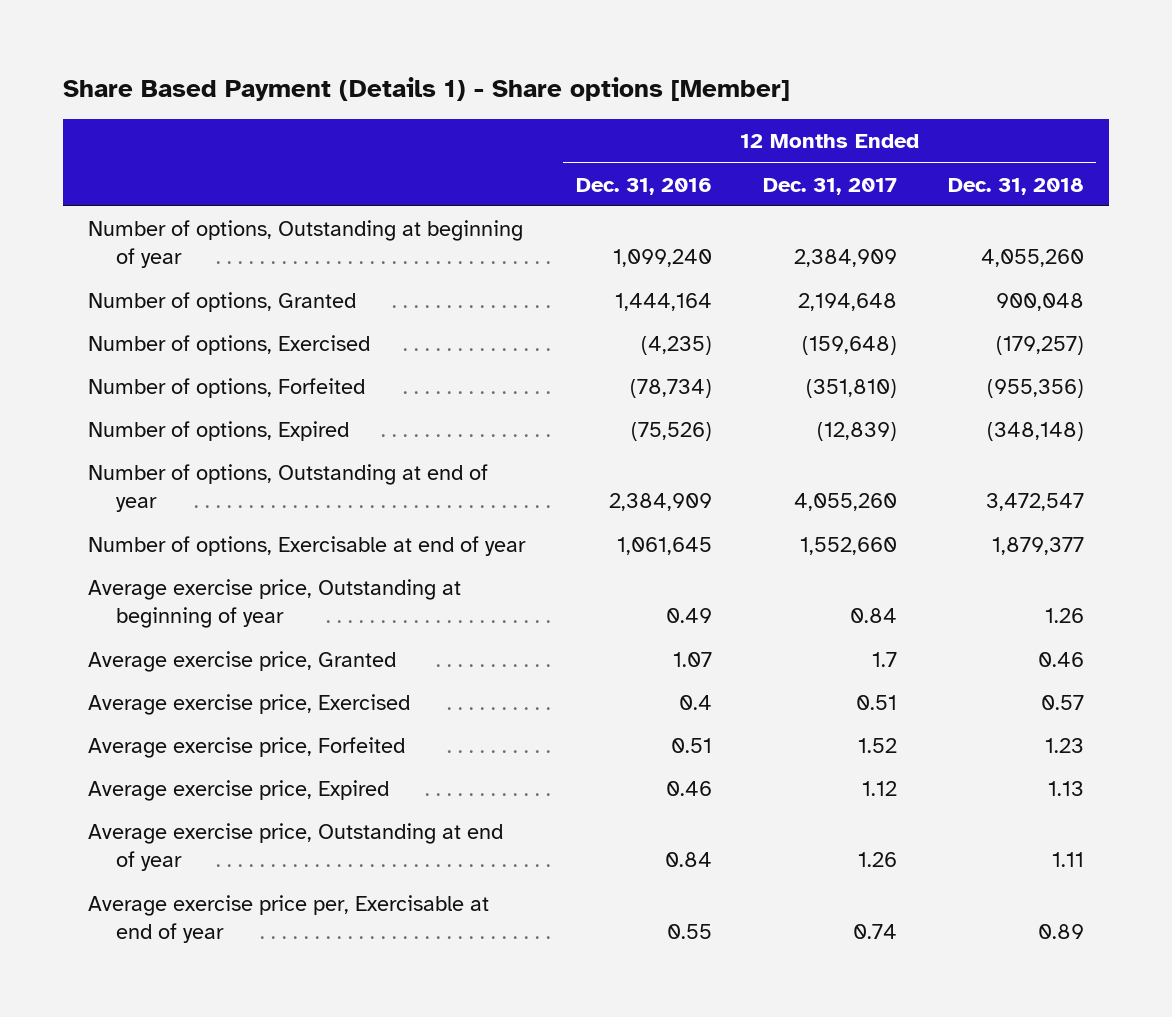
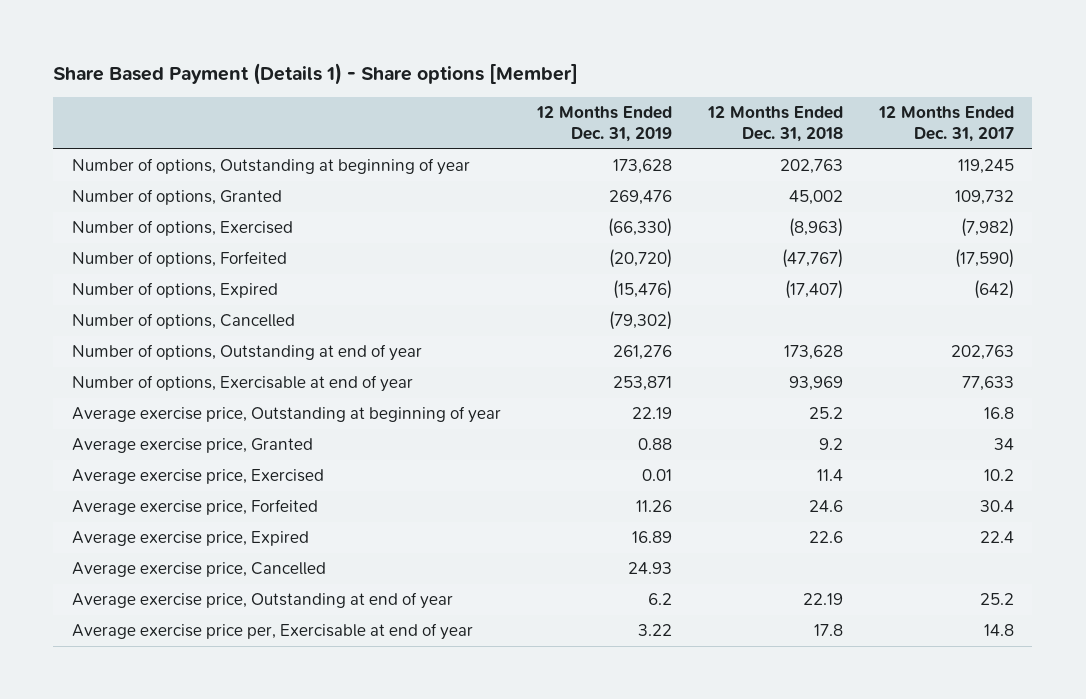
[575,177,712,195] Dec. 31, 2016 -> none
none -> [535,105,672,143] 12 Months Ended Dec. 31, 2019
[793,249,897,268] 2,384,909 -> [958,158,1015,174] 119,245
[980,249,1084,268] 4,055,260 -> [779,158,843,174] 202,763
[797,293,897,312] 2,194,648 -> [955,189,1015,205] 109,732
[995,293,1084,312] 900,048 -> [788,189,843,205] 45,002
[801,336,897,356] (159,648) -> [961,217,1015,237] (7,982)
[995,336,1084,356] (179,257) -> [788,217,843,237] (8,963)
[805,379,897,399] (351,810) -> [955,248,1015,268] (17,590)
[986,379,1084,399] (955,356) -> [781,248,843,268] (47,767)
[816,422,897,442] (12,839) -> [974,279,1015,299] (642)
[986,422,1084,442] (348,148) -> [784,279,843,299] (17,407)
none -> [71,312,295,329] Number of options, Cancelled
[793,493,897,512] 4,055,260 -> [951,344,1015,360] 202,763
[985,493,1084,512] 3,472,547 -> [783,344,843,360] 173,628
[799,537,897,556] 1,552,660 -> [962,375,1015,391] 77,633
[991,537,1084,556] 1,879,377 -> [788,375,843,391] 93,969
[849,608,897,624] 0.84 -> [984,406,1015,419] 16.8
[1044,608,1084,624] 1.26 -> [808,406,843,419] 25.2
[871,652,897,668] 1.7 -> [994,437,1015,450] 34
[1037,652,1084,668] 0.46 -> [818,437,843,450] 9.2
[855,695,897,711] 0.51 -> [984,468,1015,481] 10.2
[1040,695,1084,711] 0.57 -> [816,468,843,481] 11.4
[857,738,897,754] 1.52 -> [980,499,1015,512] 30.4
[1044,738,1084,754] 1.23 -> [808,499,843,512] 24.6
[861,781,897,797] 1.12 -> [980,530,1015,543] 22.4
[1047,781,1084,797] 1.13 -> [808,530,843,543] 22.6
none -> [71,561,326,577] Average exercise price, Cancelled
[857,852,897,868] 1.26 -> [980,592,1015,605] 25.2
[1051,852,1084,868] 1.11 -> [802,592,843,605] 22.19
[852,924,897,940] 0.74 -> [984,623,1015,636] 14.8
[1037,924,1084,940] 0.89 -> [813,623,843,636] 17.8

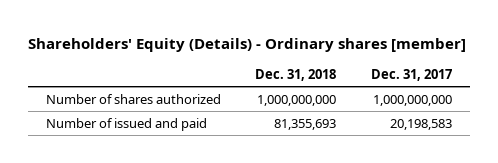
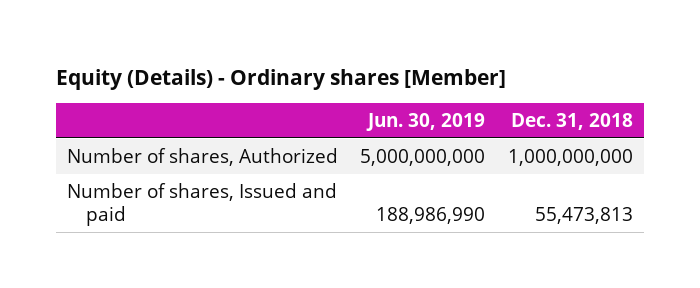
[28,37,467,52] Shareholders' Equity (Details) - Ordinary shares [member] -> [55,68,506,90] Equity (Details) - Ordinary shares [Member]
[371,68,453,81] Dec. 31, 2017 -> none
none -> [366,112,486,131] Jun. 30, 2019
[45,93,221,104] Number of shares authorized -> [67,147,339,166] Number of shares, Authorized
[45,117,207,131] Number of issued and paid -> [67,182,338,226] Number of shares, Issued and paid
[274,118,337,130] 81,355,693 -> [534,206,633,224] 55,473,813

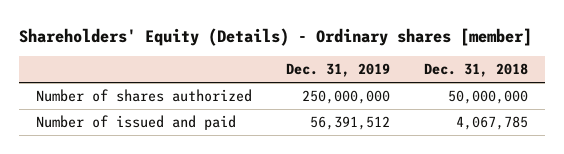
[55,68,506,90] Equity (Details) - Ordinary shares [Member] -> [19,27,533,46] Shareholders' Equity (Details) - Ordinary shares [member]
[366,112,486,131] Jun. 30, 2019 -> none
none -> [285,63,390,78] Dec. 31, 2019
[67,147,339,166] Number of shares, Authorized -> [36,89,253,103] Number of shares authorized
[507,148,633,166] 1,000,000,000 -> [447,90,528,105] 50,000,000
[67,182,338,226] Number of shares, Issued and paid -> [36,115,237,131] Number of issued and paid
[534,206,633,224] 55,473,813 -> [455,116,528,131] 4,067,785

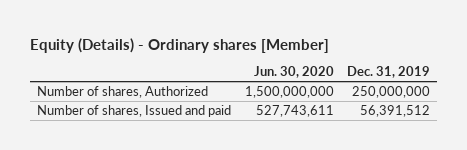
[19,27,533,46] Shareholders' Equity (Details) - Ordinary shares [member] -> [30,37,330,53] Equity (Details) - Ordinary shares [Member]
[423,63,528,78] Dec. 31, 2018 -> none
none -> [253,66,334,79] Jun. 30, 2020
[36,89,253,103] Number of shares authorized -> [37,86,209,99] Number of shares, Authorized
[36,115,237,131] Number of issued and paid -> [37,105,232,118] Number of shares, Issued and paid

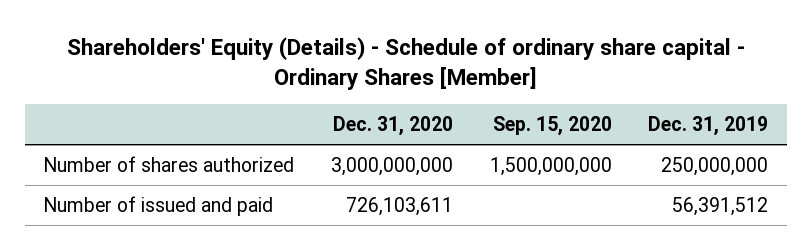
[30,37,330,53] Equity (Details) - Ordinary shares [Member] -> [66,36,745,90] Shareholders' Equity (Details) - Schedule of ordinary share capital - Ordinary Shares [Member]
[253,66,334,79] Jun. 30, 2020 -> none
none -> [332,116,453,137] Dec. 31, 2020
none -> [492,116,612,137] Sep. 15, 2020
[37,86,209,99] Number of shares, Authorized -> [43,155,295,172] Number of shares authorized
[37,105,232,118] Number of shares, Issued and paid -> [43,195,274,216] Number of issued and paid

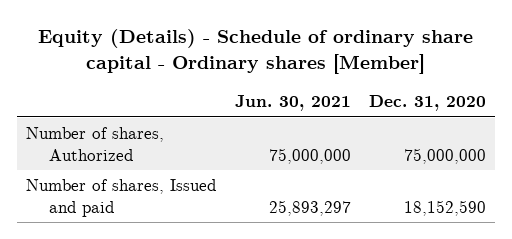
[66,36,745,90] Shareholders' Equity (Details) - Schedule of ordinary share capital - Ordinary Shares [Member] -> [38,29,474,75] Equity (Details) - Schedule of ordinary share capital - Ordinary shares [Member]
[492,116,612,137] Sep. 15, 2020 -> none
[648,116,769,137] Dec. 31, 2019 -> none
none -> [234,95,351,112] Jun. 30, 2021
[43,155,295,172] Number of shares authorized -> [26,127,165,161] Number of shares, Authorized
[330,156,453,176] 3,000,000,000 -> [403,147,486,164] 75,000,000
[43,195,274,216] Number of issued and paid -> [26,179,217,217] Number of shares, Issued and paid
[345,196,453,216] 726,103,611 -> [403,199,486,216] 18,152,590

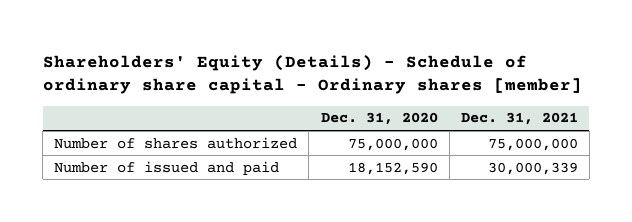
[38,29,474,75] Equity (Details) - Schedule of ordinary share capital - Ordinary shares [Member] -> [42,54,582,95] Shareholders' Equity (Details) - Schedule of ordinary share capital - Ordinary shares [member]
[234,95,351,112] Jun. 30, 2021 -> none
none -> [460,112,578,126] Dec. 31, 2021
[26,127,165,161] Number of shares, Authorized -> [54,136,298,149] Number of shares authorized
[26,179,217,217] Number of shares, Issued and paid -> [54,160,280,175] Number of issued and paid

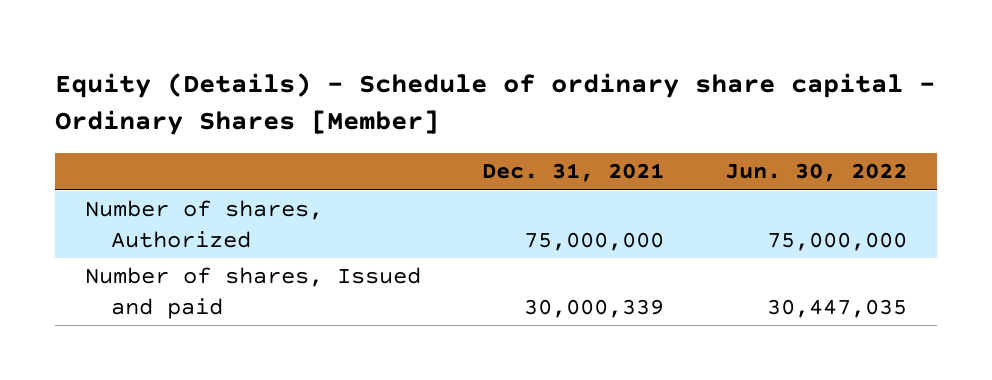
[42,54,582,95] Shareholders' Equity (Details) - Schedule of ordinary share capital - Ordinary shares [member] -> [54,72,935,136] Equity (Details) - Schedule of ordinary share capital - Ordinary Shares [Member]
[320,112,438,126] Dec. 31, 2020 -> none
none -> [724,163,907,183] Jun. 30, 2022
[54,136,298,149] Number of shares authorized -> [85,200,324,248] Number of shares, Authorized
[54,160,280,175] Number of issued and paid -> [85,267,422,319] Number of shares, Issued and paid

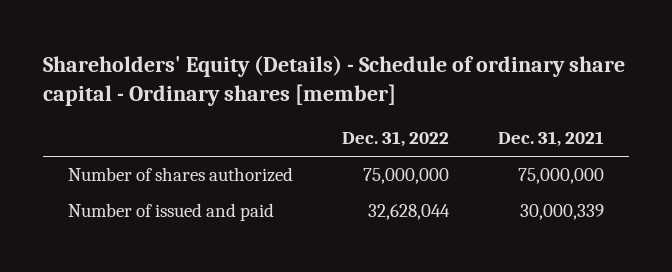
[54,72,935,136] Equity (Details) - Schedule of ordinary share capital - Ordinary Shares [Member] -> [43,55,626,107] Shareholders' Equity (Details) - Schedule of ordinary share capital - Ordinary shares [member]
[724,163,907,183] Jun. 30, 2022 -> none
none -> [342,131,450,148] Dec. 31, 2022
[85,200,324,248] Number of shares, Authorized -> [67,167,293,183] Number of shares authorized
[85,267,422,319] Number of shares, Issued and paid -> [67,203,274,222] Number of issued and paid

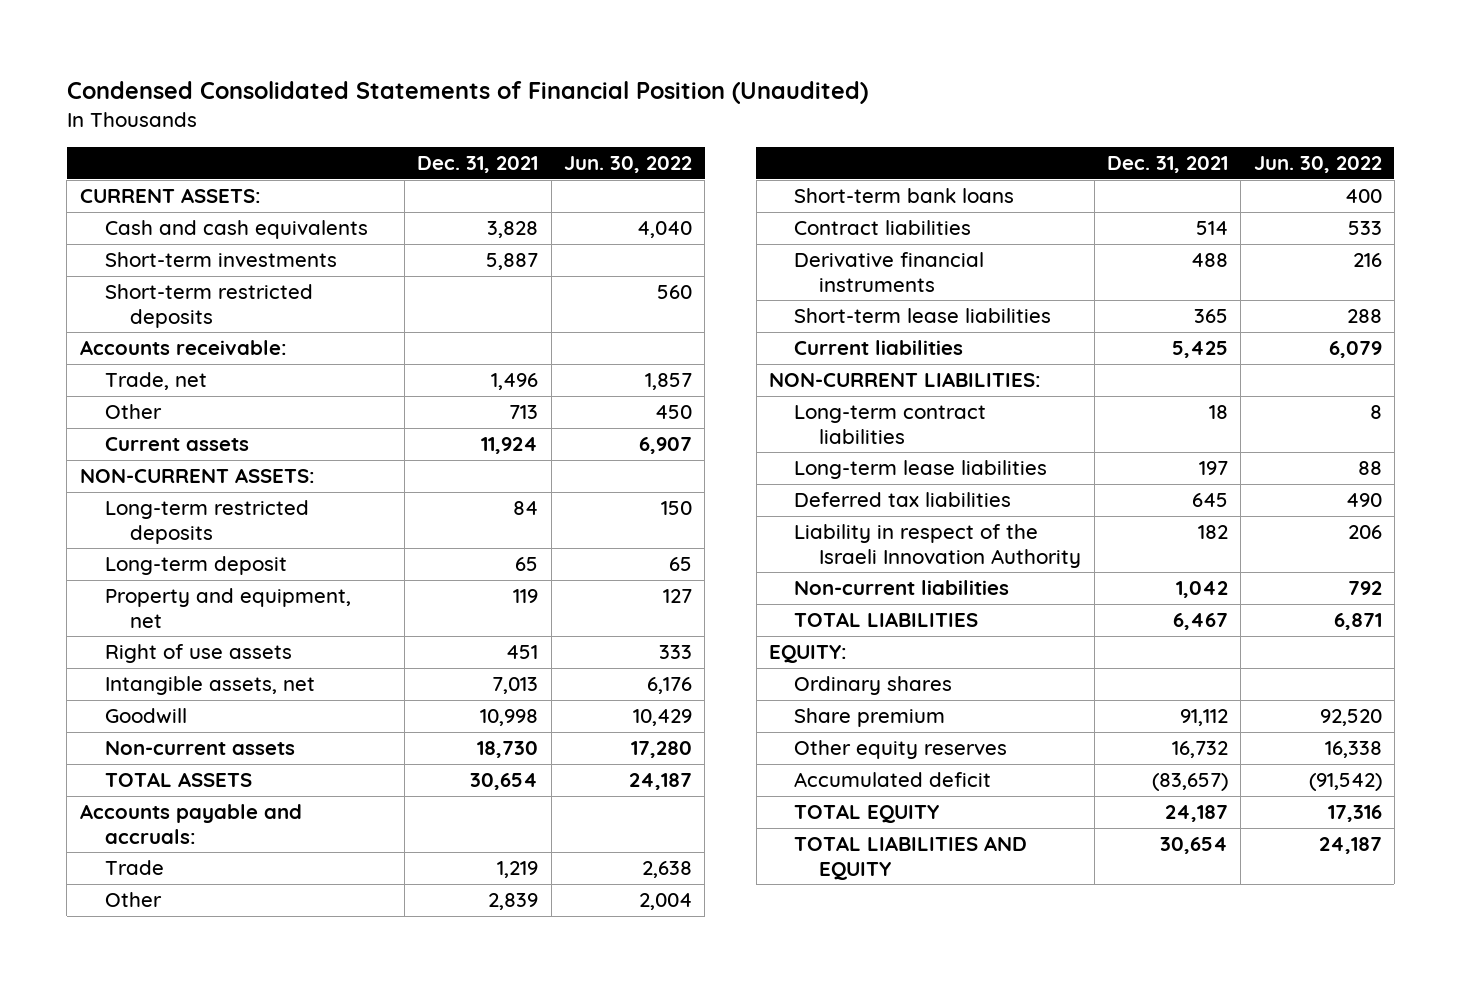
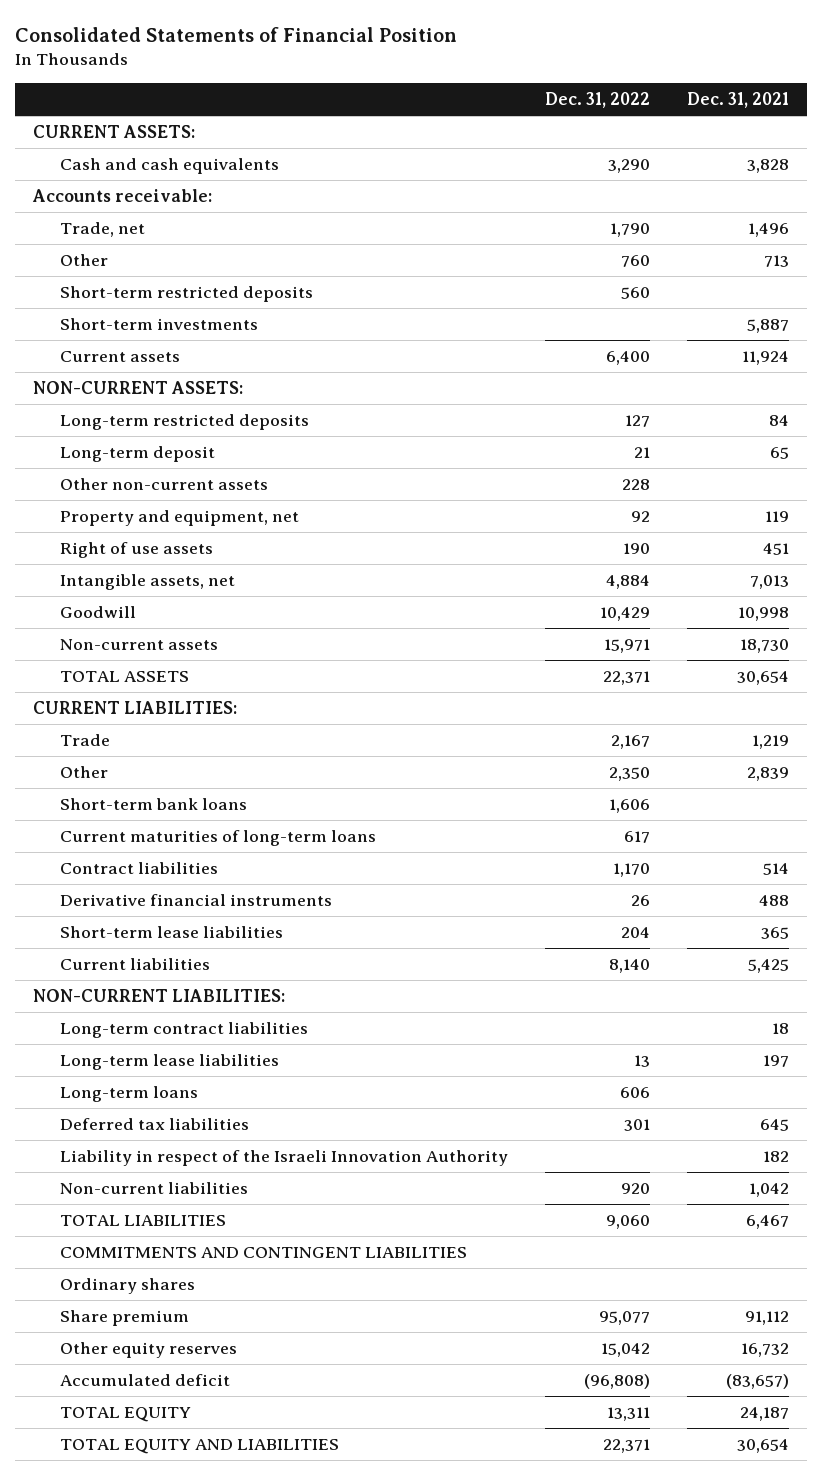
[66,80,868,104] Condensed Consolidated Statements of Financial Position (Unaudited) -> [14,26,457,42] Consolidated Statements of Financial Position
[564,156,693,174] Jun. 30, 2022 -> none
none -> [545,92,651,109] Dec. 31, 2022
[104,284,313,328] Short-term restricted deposits -> [60,286,314,303] Short-term restricted deposits
[104,252,337,268] Short-term investments -> [60,318,259,331] Short-term investments
none -> [60,478,269,491] Other non-current assets
[79,804,302,844] Accounts payable and accruals: -> none
none -> [32,701,237,715] CURRENT LIABILITIES:
none -> [60,830,377,847] Current maturities of long-term loans
none -> [60,1086,199,1103] Long-term loans
[769,645,848,664] EQUITY: -> none
none -> [60,1247,468,1259] COMMITMENTS AND CONTINGENT LIABILITIES
[794,836,1028,880] TOTAL LIABILITIES AND EQUITY -> [60,1439,340,1455] TOTAL EQUITY AND LIABILITIES

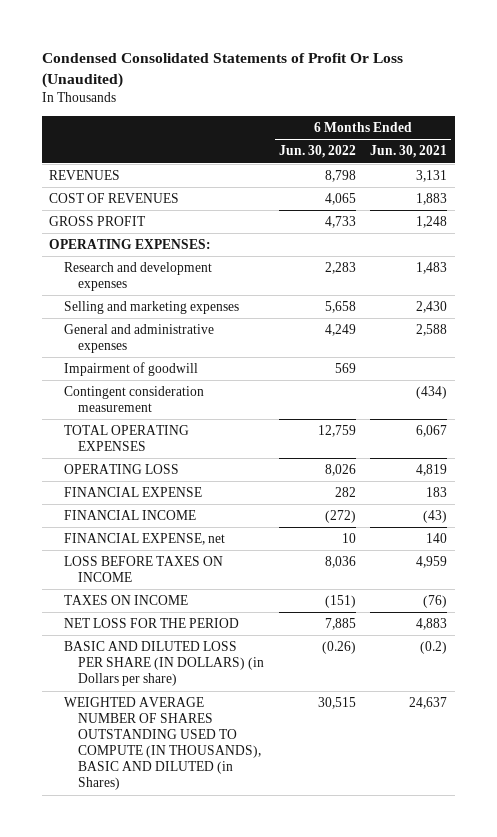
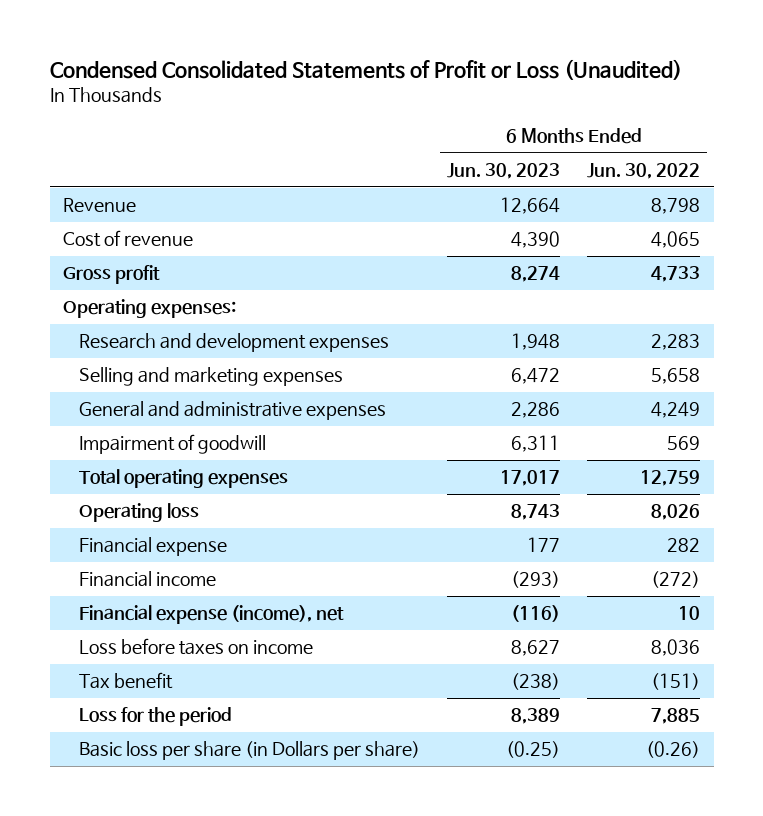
[42,53,404,89] Condensed Consolidated Statements of Profit Or Loss (Unaudited) -> [49,59,682,81] Condensed Consolidated Statements of Profit or Loss (Unaudited)
[370,145,448,159] Jun. 30, 2021 -> none
none -> [447,163,561,180] Jun. 30, 2023
[49,170,121,181] REVENUES -> [63,198,137,213] Revenue
[49,193,180,204] COST OF REVENUES -> [63,230,194,248] Cost of revenue
[49,216,147,227] GROSS PROFIT -> [63,265,161,285] Gross profit
[49,239,212,250] OPERATING EXPENSES: -> [63,299,237,319] Operating expenses:
[63,386,204,413] Contingent consideration measurement -> none
[63,697,261,791] WEIGHTED AVERAGE NUMBER OF SHARES OUTSTANDING USED TO COMPUTE (IN THOUSANDS), BASIC AND DILUTED (in Shares) -> none
[63,425,189,452] TOTAL OPERATING EXPENSES -> [79,469,289,489] Total operating expenses
[63,464,179,475] OPERATING LOSS -> [79,503,200,523] Operating loss
[63,487,202,498] FINANCIAL EXPENSE -> [79,537,228,557] Financial expense
[63,510,196,521] FINANCIAL INCOME -> [79,571,217,588] Financial income
[63,533,225,546] FINANCIAL EXPENSE, net -> [79,605,345,625] Financial expense (income), net
[63,556,223,583] LOSS BEFORE TAXES ON INCOME -> [79,638,314,656] Loss before taxes on income
[63,595,188,606] TAXES ON INCOME -> [79,672,174,690] Tax benefit
[63,618,239,629] NET LOSS FOR THE PERIOD -> [79,707,233,727] Loss for the period
[63,641,264,687] BASIC AND DILUTED LOSS PER SHARE (IN DOLLARS) (in Dollars per share) -> [79,741,421,761] Basic loss per share (in Dollars per share)

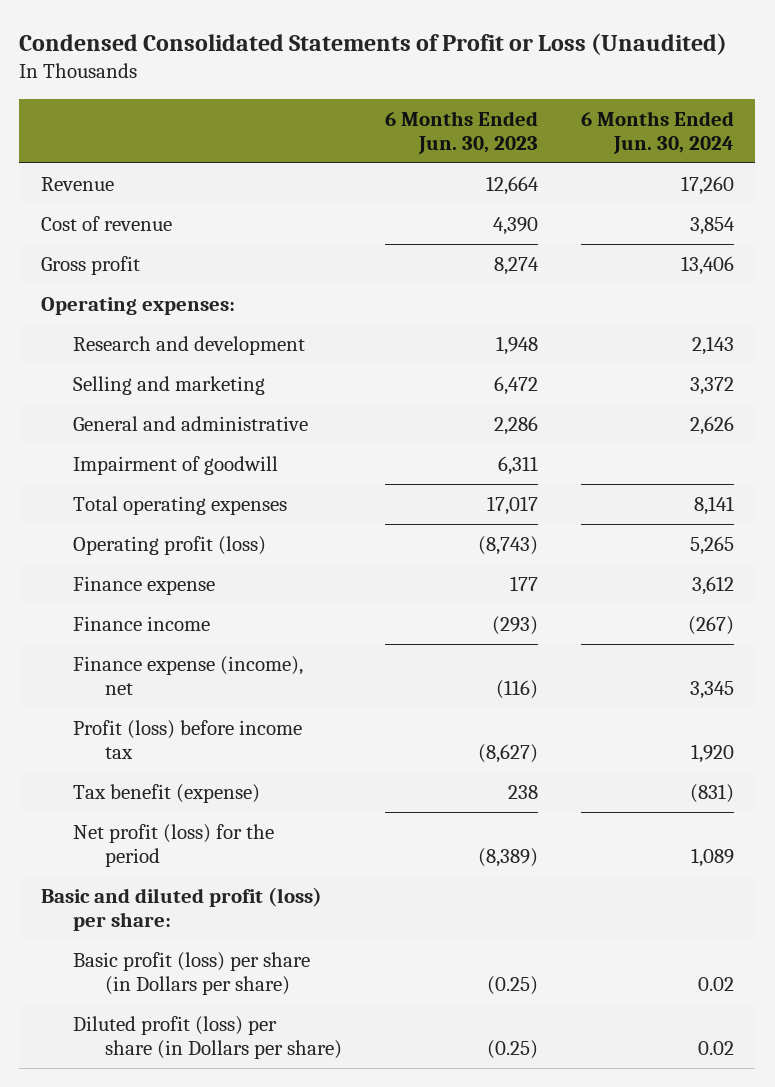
[587,163,701,180] Jun. 30, 2022 -> none
none -> [580,110,734,154] 6 Months Ended Jun. 30, 2024
[79,333,390,353] Research and development expenses -> [72,335,305,355] Research and development
[79,367,344,387] Selling and marketing expenses -> [72,375,265,395] Selling and marketing
[79,401,387,421] General and administrative expenses -> [72,415,308,431] General and administrative
[79,503,200,523] Operating loss -> [72,535,266,555] Operating profit (loss)
[511,504,561,521] 8,743 -> [478,535,539,555] (8,743)
[79,537,228,557] Financial expense -> [72,575,215,595] Finance expense
[79,571,217,588] Financial income -> [72,615,210,631] Finance income
[79,605,345,625] Financial expense (income), net -> [72,655,303,696] Finance expense (income), net
[79,638,314,656] Loss before taxes on income -> [72,719,302,760] Profit (loss) before income tax
[511,640,561,657] 8,627 -> [478,744,539,764] (8,627)
[79,672,174,690] Tax benefit -> [72,783,260,803] Tax benefit (expense)
[511,673,561,691] (238) -> [508,784,539,799] 238
[79,707,233,727] Loss for the period -> [72,823,274,868] Net profit (loss) for the period
[511,708,561,725] 8,389 -> [478,848,539,868] (8,389)
none -> [40,886,322,932] Basic and diluted profit (loss) per share:
[79,741,421,761] Basic loss per share (in Dollars per share) -> [72,951,310,996] Basic profit (loss) per share (in Dollars per share)
none -> [72,1015,343,1060] Diluted profit (loss) per share (in Dollars per share)

